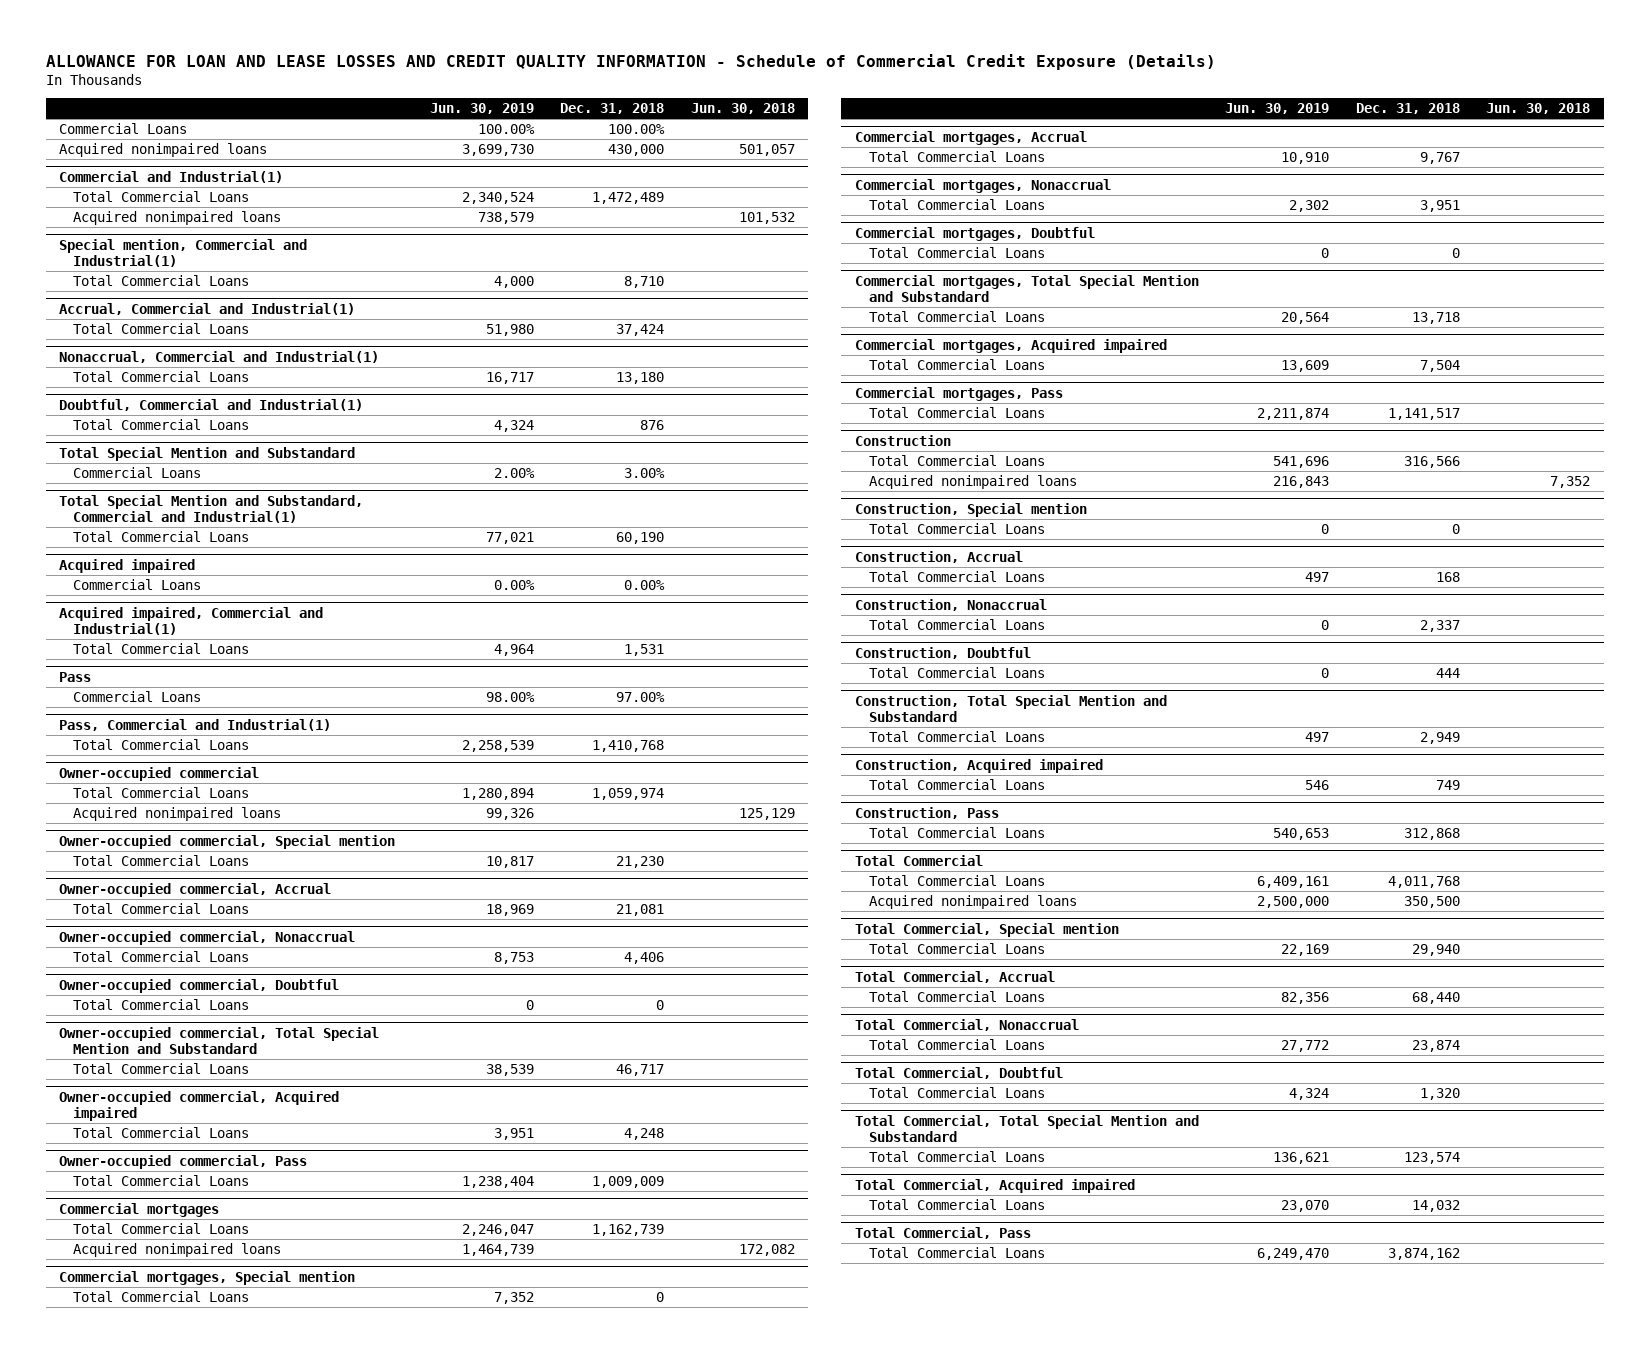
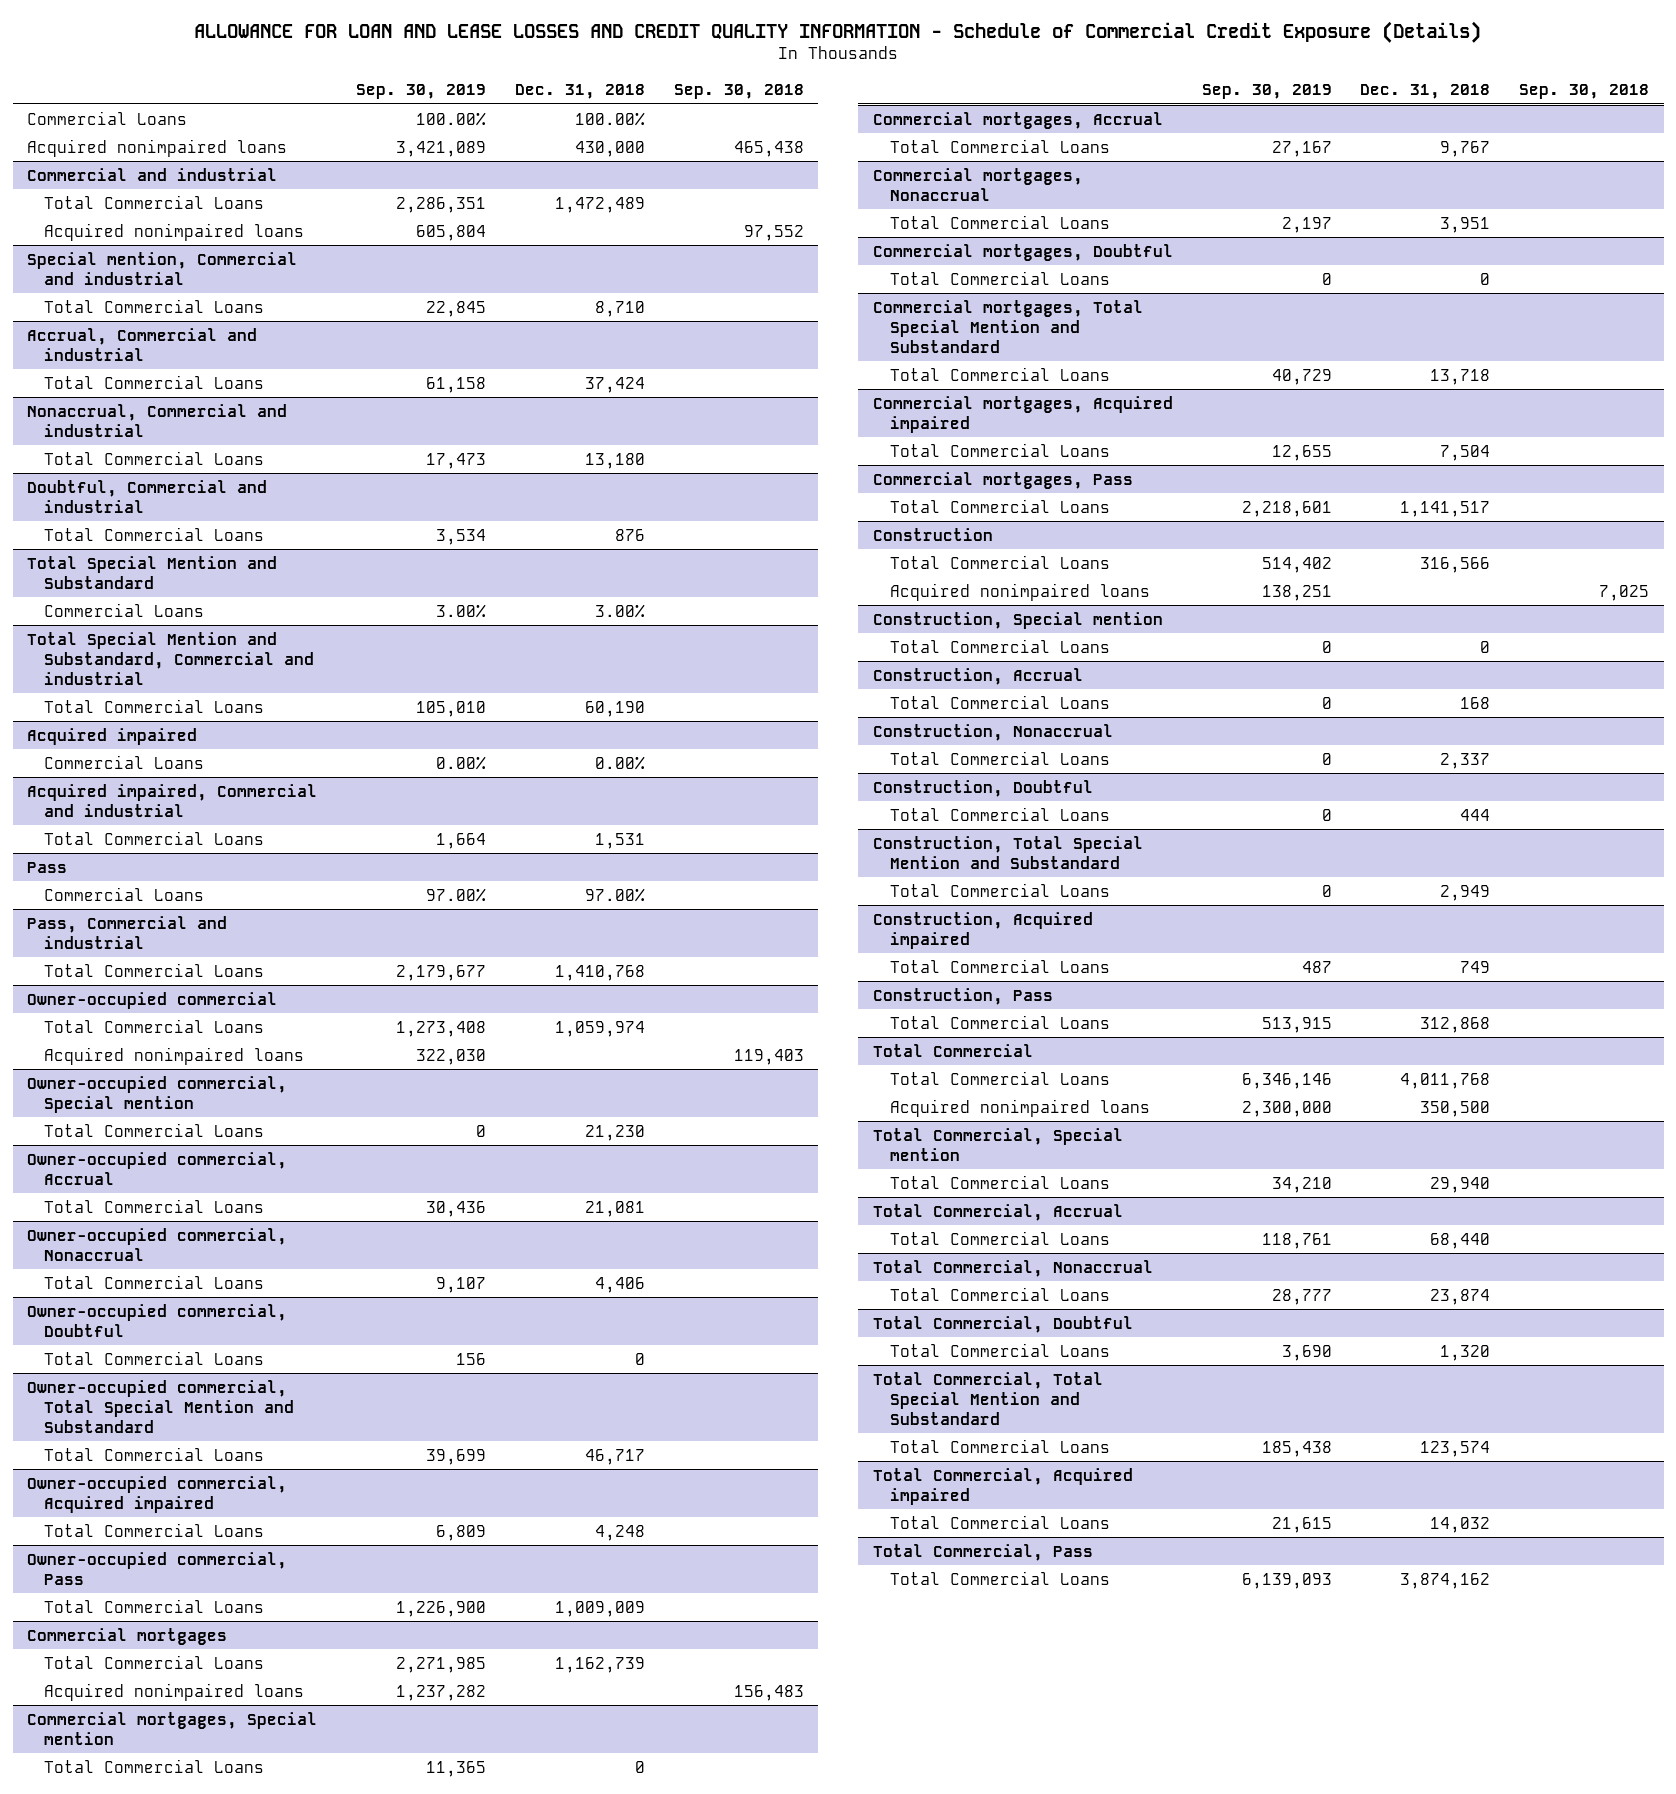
[429,103,534,115] Jun. 30, 2019 -> none
[690,103,795,115] Jun. 30, 2018 -> none
none -> [356,84,487,100] Sep. 30, 2019
none -> [673,84,804,100] Sep. 30, 2018
[59,171,284,184] Commercial and Industrial(1) -> [27,167,278,181] Commercial and industrial
[59,239,308,268] Special mention, Commercial and Industrial(1) -> [27,251,298,285] Special mention, Commercial and industrial
[59,303,356,316] Accrual, Commercial and Industrial(1) -> [27,327,258,361] Accrual, Commercial and industrial
[59,351,380,364] Nonaccrual, Commercial and Industrial(1) -> [27,403,288,437] Nonaccrual, Commercial and industrial
[59,399,364,412] Doubtful, Commercial and Industrial(1) -> [27,479,268,513] Doubtful, Commercial and industrial
[59,495,364,524] Total Special Mention and Substandard, Commercial and Industrial(1) -> [27,631,315,685] Total Special Mention and Substandard, Commercial and industrial
[59,607,324,636] Acquired impaired, Commercial and Industrial(1) -> [27,783,318,817] Acquired impaired, Commercial and industrial
[59,719,332,732] Pass, Commercial and Industrial(1) -> [27,915,228,949] Pass, Commercial and industrial

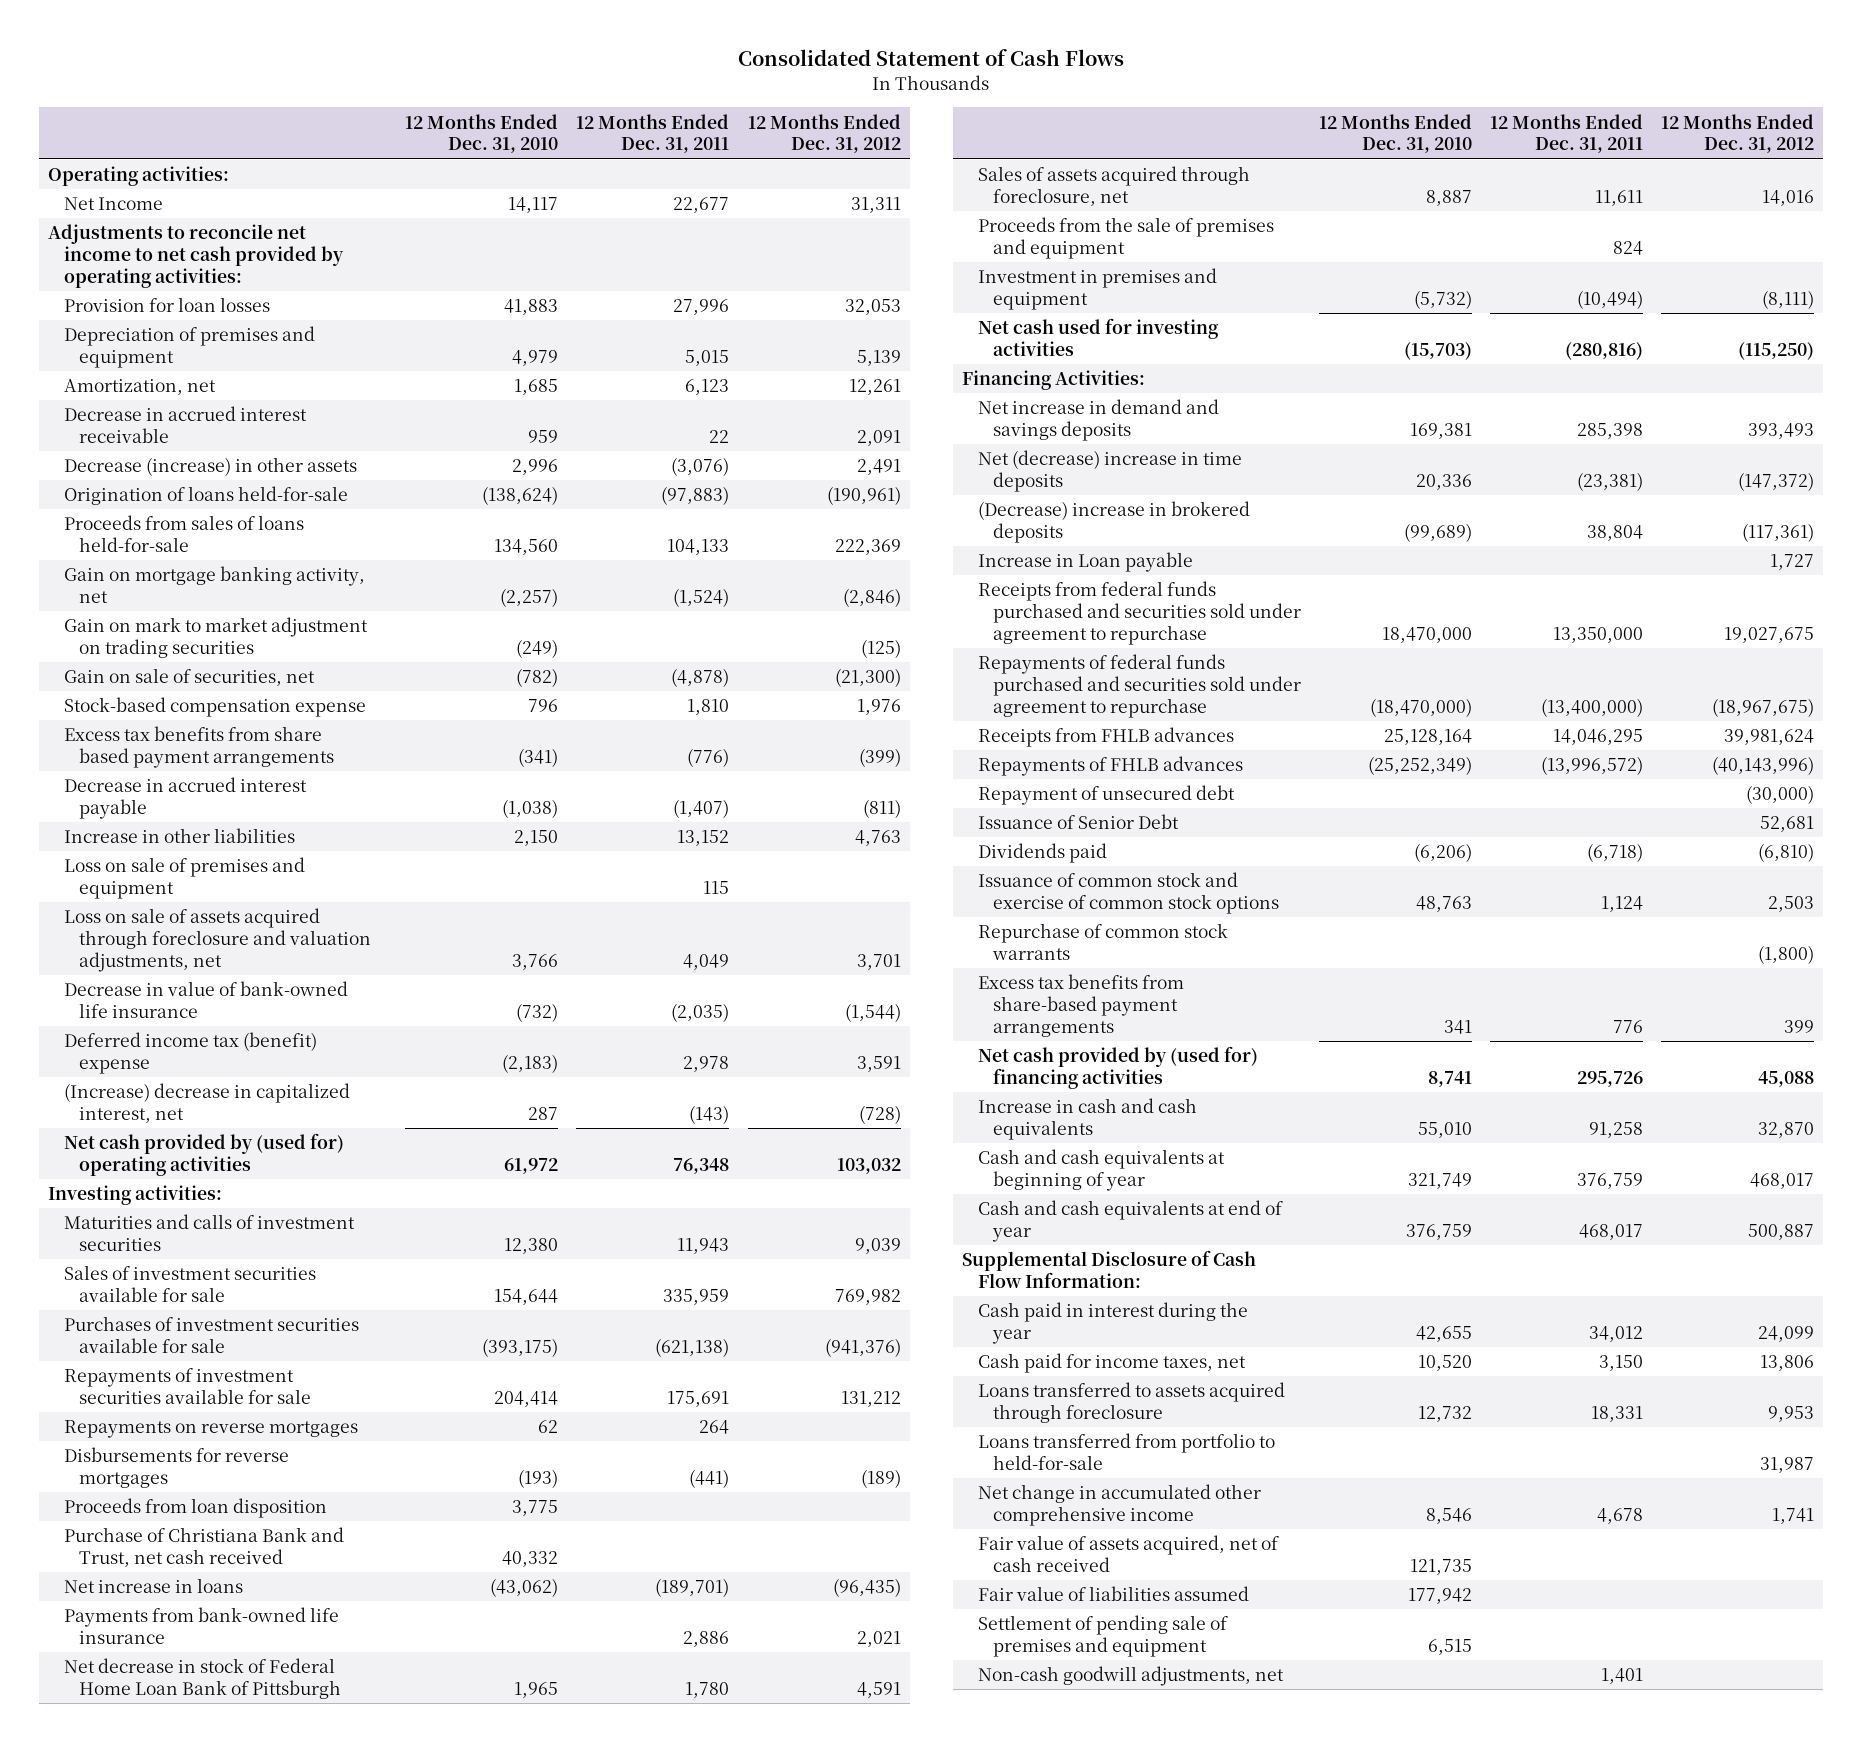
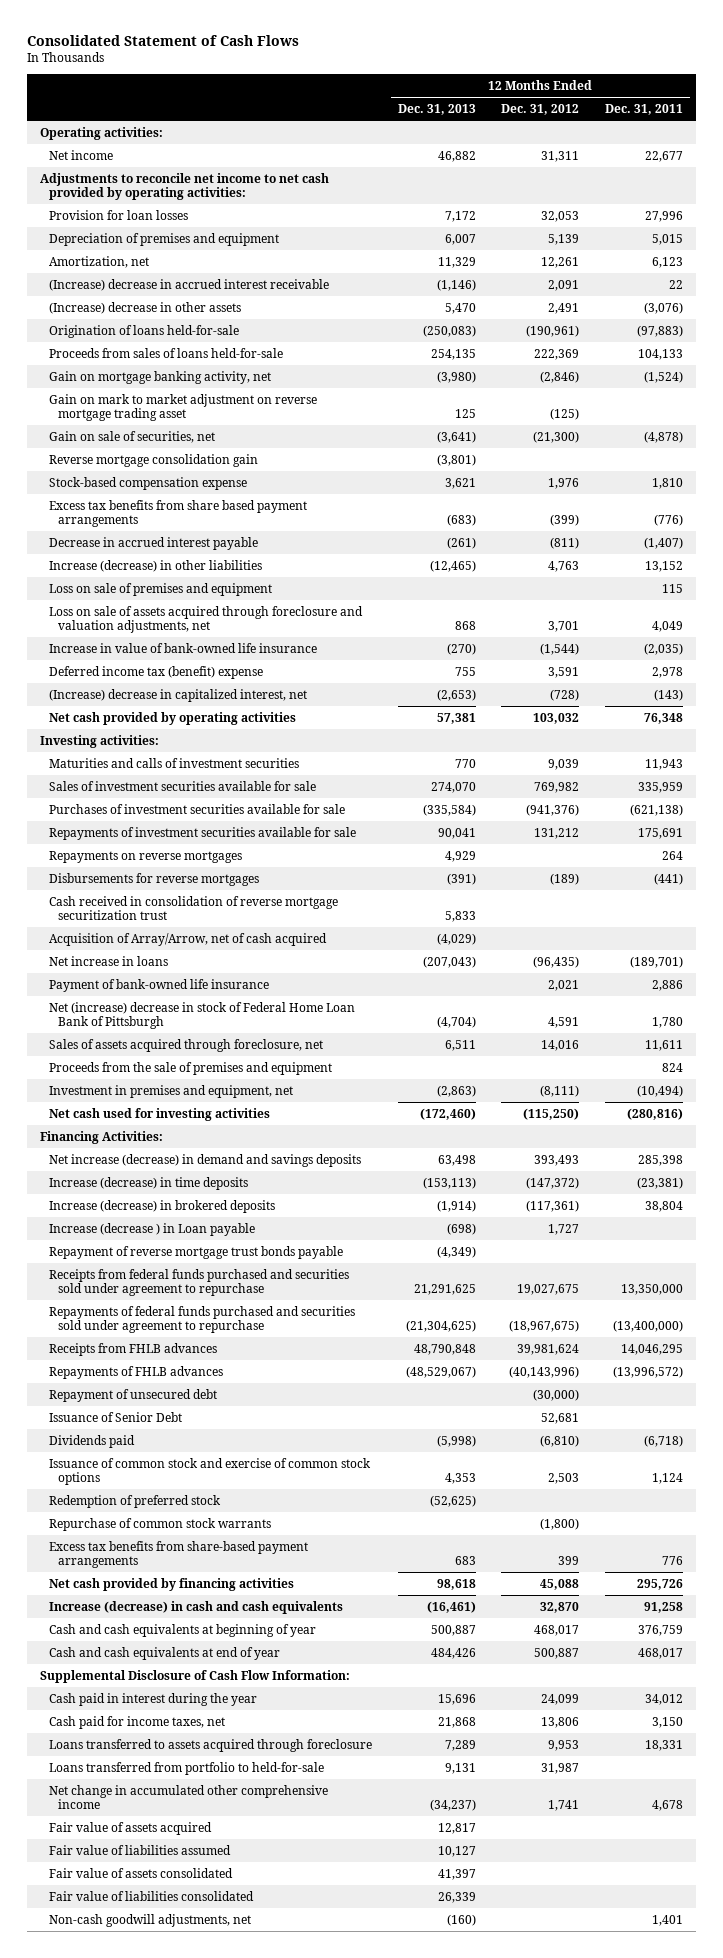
[405,113,559,154] 12 Months Ended Dec. 31, 2010 -> none
none -> [397,103,476,115] Dec. 31, 2013
[63,197,163,211] Net Income -> [48,149,113,160] Net income
[63,406,307,443] Decrease in accrued interest receivable -> [48,278,329,291] (Increase) decrease in accrued interest receivable
[63,457,357,477] Decrease (increase) in other assets -> [48,301,241,314] (Increase) decrease in other assets
[63,617,368,658] Gain on mark to market adjustment on trading securities -> [48,393,317,421] Gain on mark to market adjustment on reverse mortgage trading asset
none -> [48,453,258,467] Reverse mortgage consolidation gain
[63,828,295,844] Increase in other liabilities -> [48,559,262,572] Increase (decrease) in other liabilities
[63,981,348,1018] Decrease in value of bank-owned life insurance -> [48,642,317,653] Increase in value of bank-owned life insurance
[63,1133,344,1176] Net cash provided by (used for) operating activities -> [48,711,296,725] Net cash provided by operating activities
[63,1498,327,1519] Proceeds from loan disposition -> none
[63,1527,344,1567] Purchase of Christiana Bank and Trust, net cash received -> none
none -> [48,895,338,920] Cash received in consolidation of reverse mortgage securitization trust
none -> [48,932,327,946] Acquisition of Array/Arrow, net of cash acquired
[63,1607,339,1644] Payments from bank-owned life insurance -> [48,978,269,992] Payment of bank-owned life insurance
[63,1658,342,1699] Net decrease in stock of Federal Home Loan Bank of Pittsburgh -> [48,1001,355,1029] Net (increase) decrease in stock of Federal Home Loan Bank of Pittsburgh
[977,268,1217,310] Investment in premises and equipment -> [48,1084,293,1098] Investment in premises and equipment, net
[977,399,1219,441] Net increase in demand and savings deposits -> [48,1153,361,1167] Net increase (decrease) in demand and savings deposits
[977,450,1242,492] Net (decrease) increase in time deposits -> [48,1176,248,1190] Increase (decrease) in time deposits
[977,501,1250,543] (Decrease) increase in brokered deposits -> [48,1199,275,1213] Increase (decrease) in brokered deposits
[977,552,1193,573] Increase in Loan payable -> [48,1222,255,1236] Increase (decrease ) in Loan payable
none -> [48,1245,343,1259] Repayment of reverse mortgage trust bonds payable
none -> [48,1494,221,1508] Redemption of preferred stock
[977,1046,1258,1089] Net cash provided by (used for) financing activities -> [48,1577,294,1591] Net cash provided by financing activities
[977,1098,1197,1140] Increase in cash and cash equivalents -> [48,1600,343,1614] Increase (decrease) in cash and cash equivalents
[977,1535,1279,1572] Fair value of assets acquired, net of cash received -> [48,1821,212,1835] Fair value of assets acquired
[977,1615,1228,1657] Settlement of pending sale of premises and equipment -> none
none -> [48,1867,233,1878] Fair value of assets consolidated
none -> [48,1890,254,1901] Fair value of liabilities consolidated

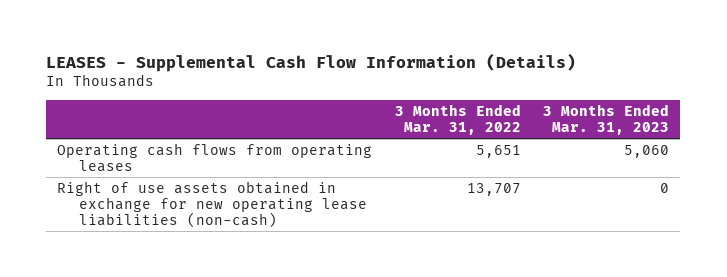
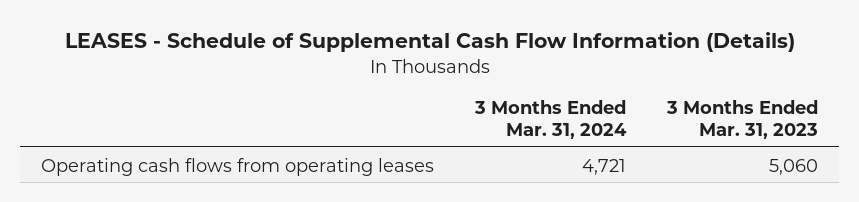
[46,52,577,72] LEASES - Supplemental Cash Flow Information (Details) -> [64,32,795,53] LEASES - Schedule of Supplemental Cash Flow Information (Details)
[394,104,521,136] 3 Months Ended Mar. 31, 2022 -> none
none -> [474,100,628,140] 3 Months Ended Mar. 31, 2024
[57,180,368,229] Right of use assets obtained in exchange for new operating lease liabilities (non-cash) -> none

